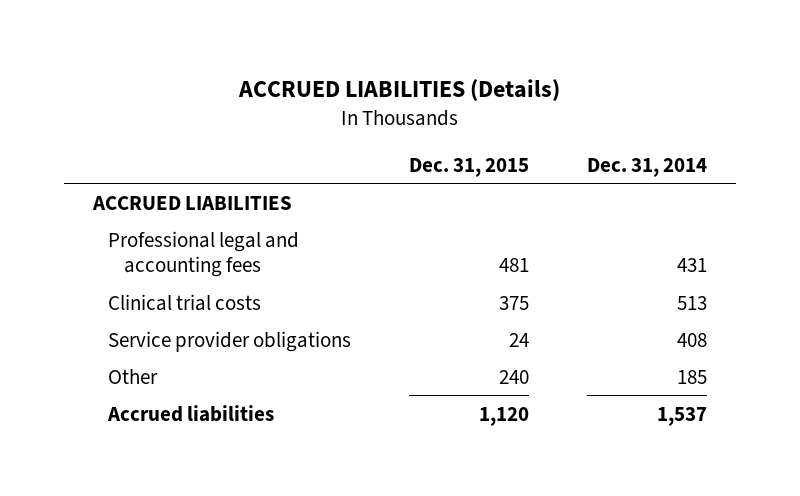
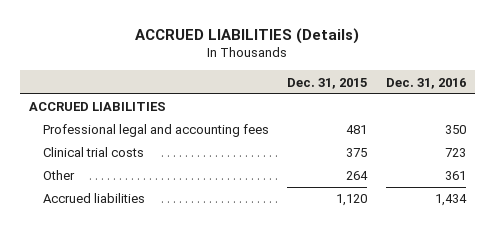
[587,157,708,177] Dec. 31, 2014 -> none
none -> [385,77,466,89] Dec. 31, 2016
[108,330,352,352] Service provider obligations -> none
[499,369,530,384] 240 -> [346,171,369,181] 264

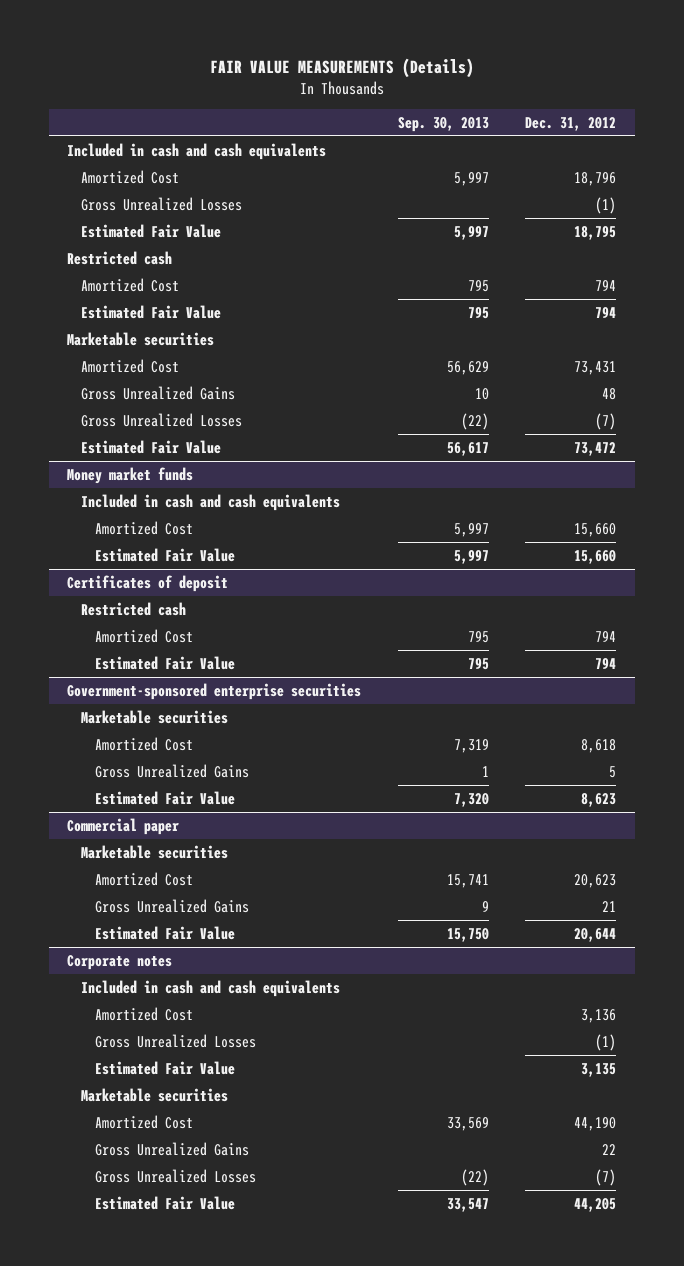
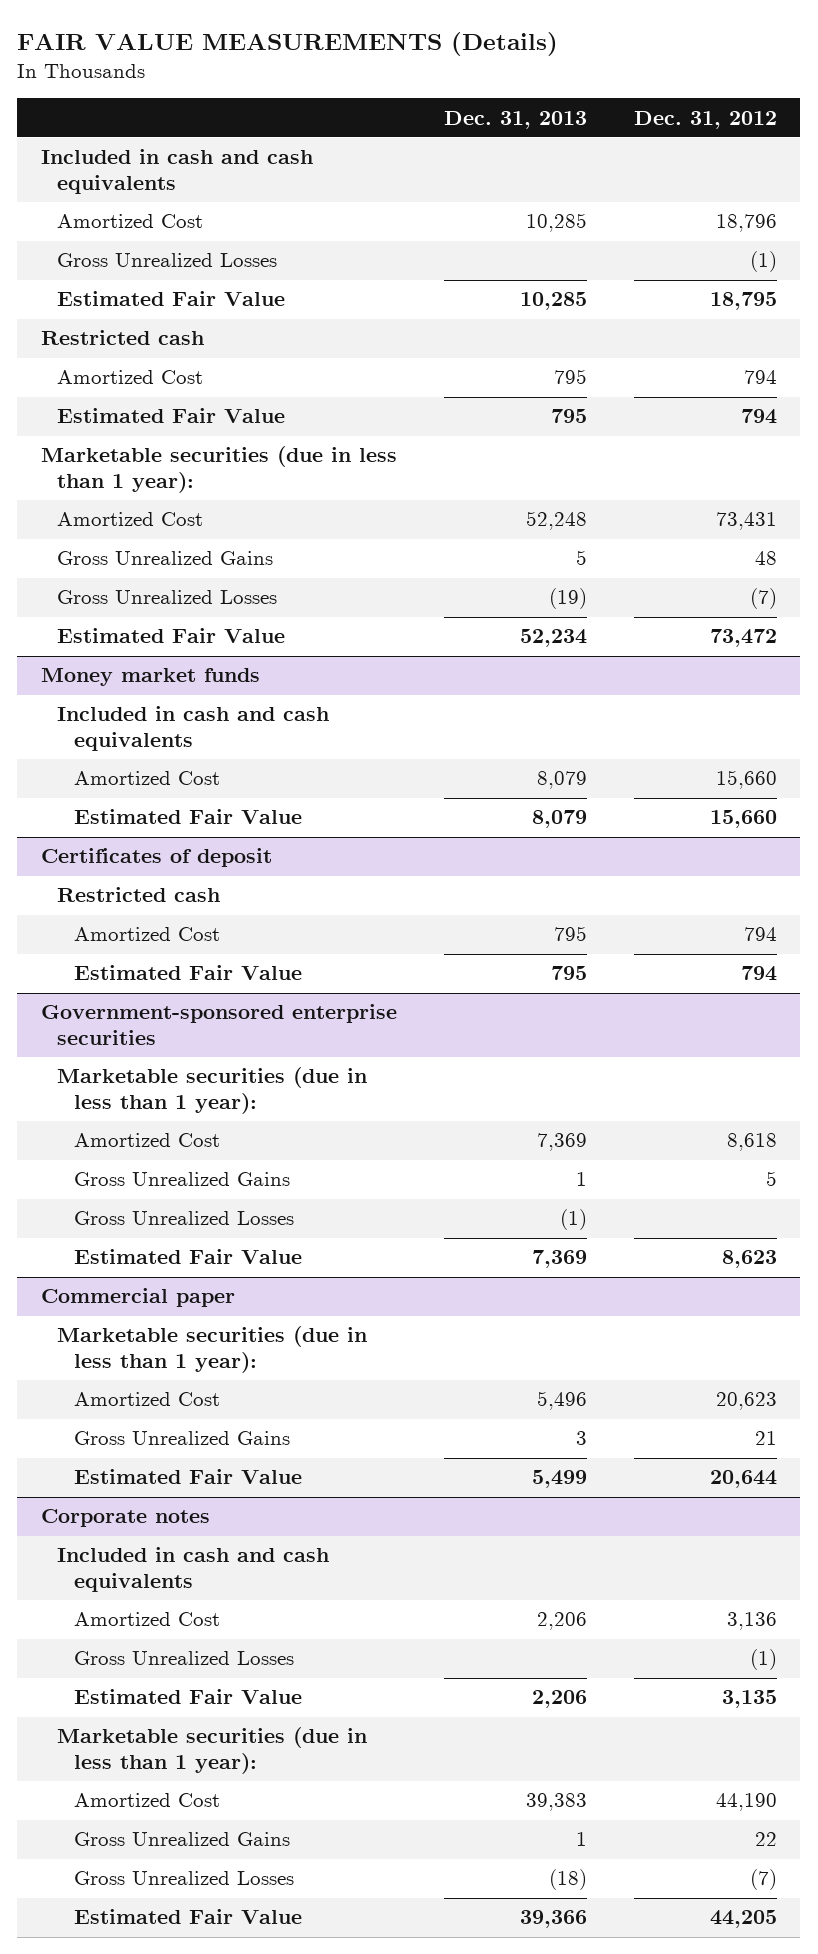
[397,116,489,132] Sep. 30, 2013 -> none
none -> [443,110,587,129] Dec. 31, 2013
[67,331,215,346] Marketable securities -> [40,446,397,493] Marketable securities (due in less than 1 year):
[81,709,229,724] Marketable securities -> [57,1067,368,1114] Marketable securities (due in less than 1 year):
none -> [73,1211,294,1226] Gross Unrealized Losses
[81,844,229,859] Marketable securities -> [57,1326,368,1373] Marketable securities (due in less than 1 year):
[81,1087,229,1102] Marketable securities -> [57,1727,368,1774] Marketable securities (due in less than 1 year):

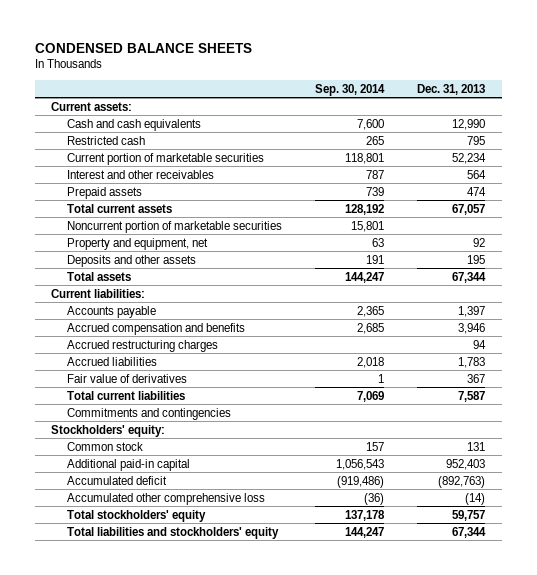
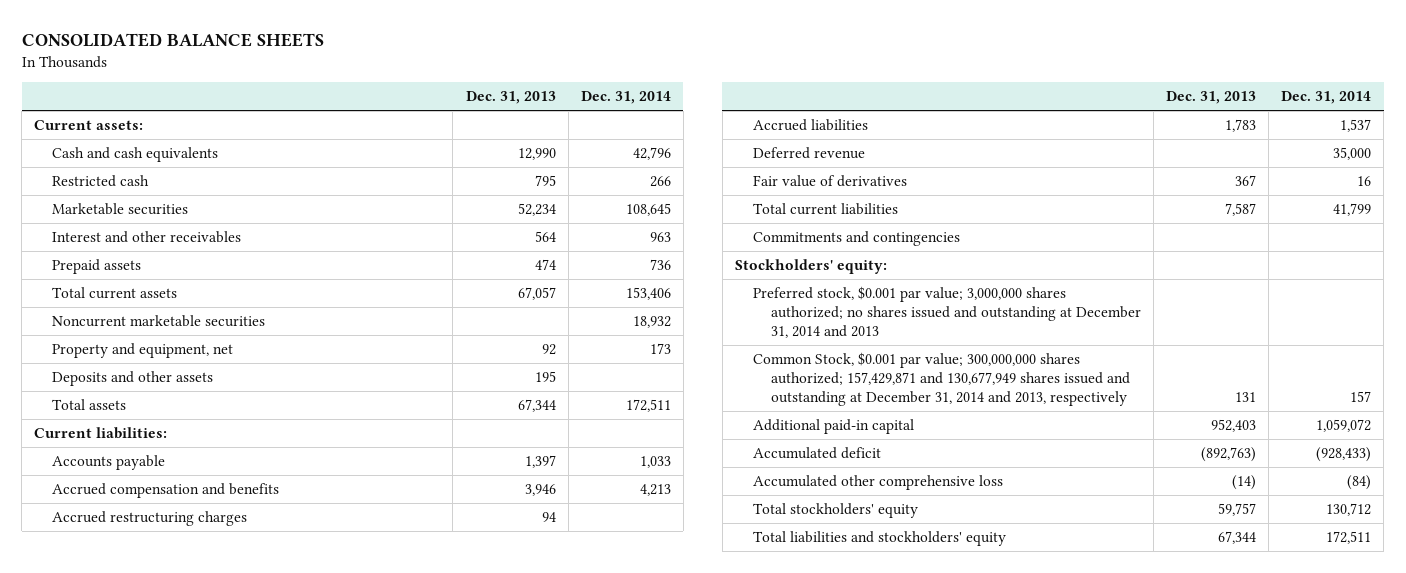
[34,42,252,53] CONDENSED BALANCE SHEETS -> [21,32,324,47] CONSOLIDATED BALANCE SHEETS
[315,83,386,96] Sep. 30, 2014 -> none
none -> [580,91,671,105] Dec. 31, 2014
[67,152,265,165] Current portion of marketable securities -> [52,202,189,215] Marketable securities
[67,220,283,233] Noncurrent portion of marketable securities -> [52,314,266,327] Noncurrent marketable securities
none -> [752,146,865,159] Deferred revenue
none -> [752,285,1141,339] Preferred stock, $0.001 par value; 3,000,000 shares authorized; no shares issued and outstanding at December 31, 2014 and 2013
[67,441,144,451] Common stock -> [752,351,1130,407] Common Stock, $0.001 par value; 300,000,000 shares authorized; 157,429,871 and 130,677,949 shares issued and outstanding at December 31, 2014 and 2013, respectively

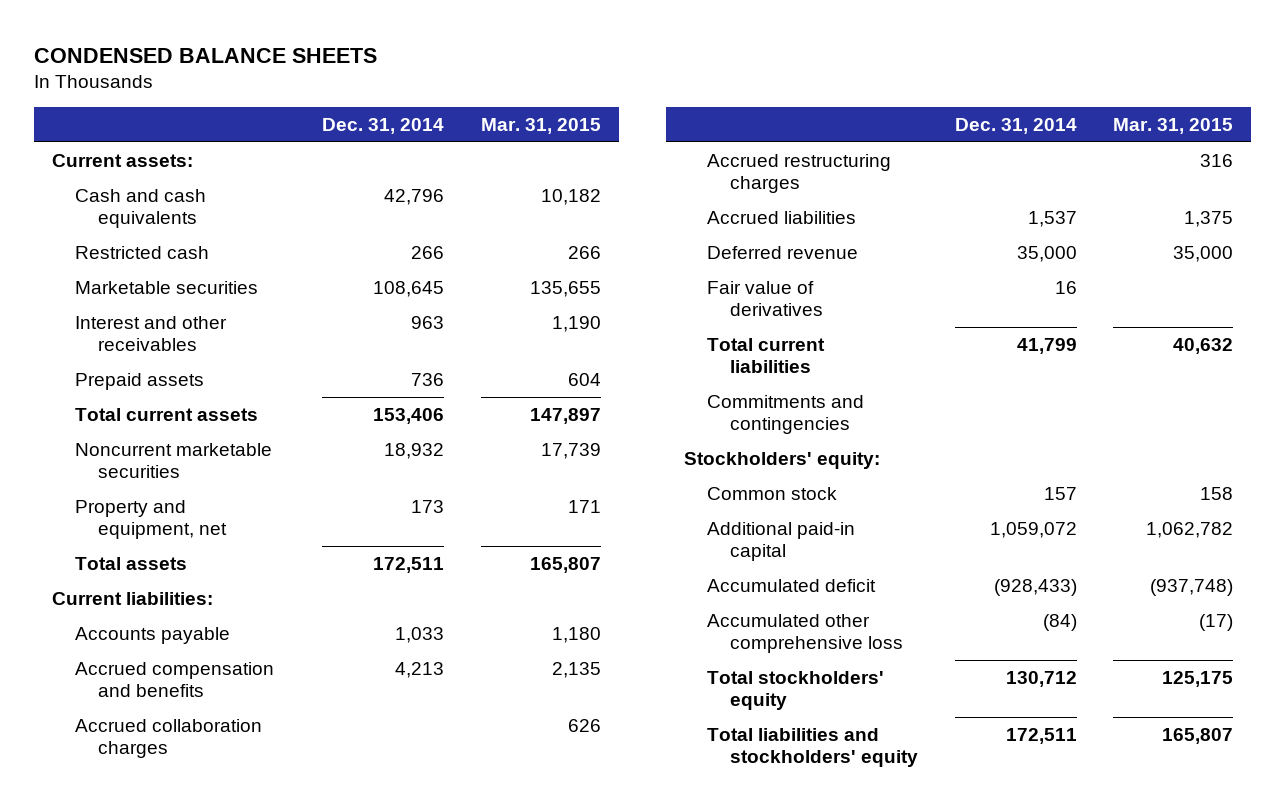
[21,32,324,47] CONSOLIDATED BALANCE SHEETS -> [33,47,377,63] CONDENSED BALANCE SHEETS
[465,91,556,105] Dec. 31, 2013 -> none
none -> [480,118,601,135] Mar. 31, 2015
[52,370,214,386] Deposits and other assets -> none
none -> [74,718,262,759] Accrued collaboration charges
[752,285,1141,339] Preferred stock, $0.001 par value; 3,000,000 shares authorized; no shares issued and outstanding at December 31, 2014 and 2013 -> none
[752,351,1130,407] Common Stock, $0.001 par value; 300,000,000 shares authorized; 157,429,871 and 130,677,949 shares issued and outstanding at December 31, 2014 and 2013, respectively -> [707,486,838,500] Common stock

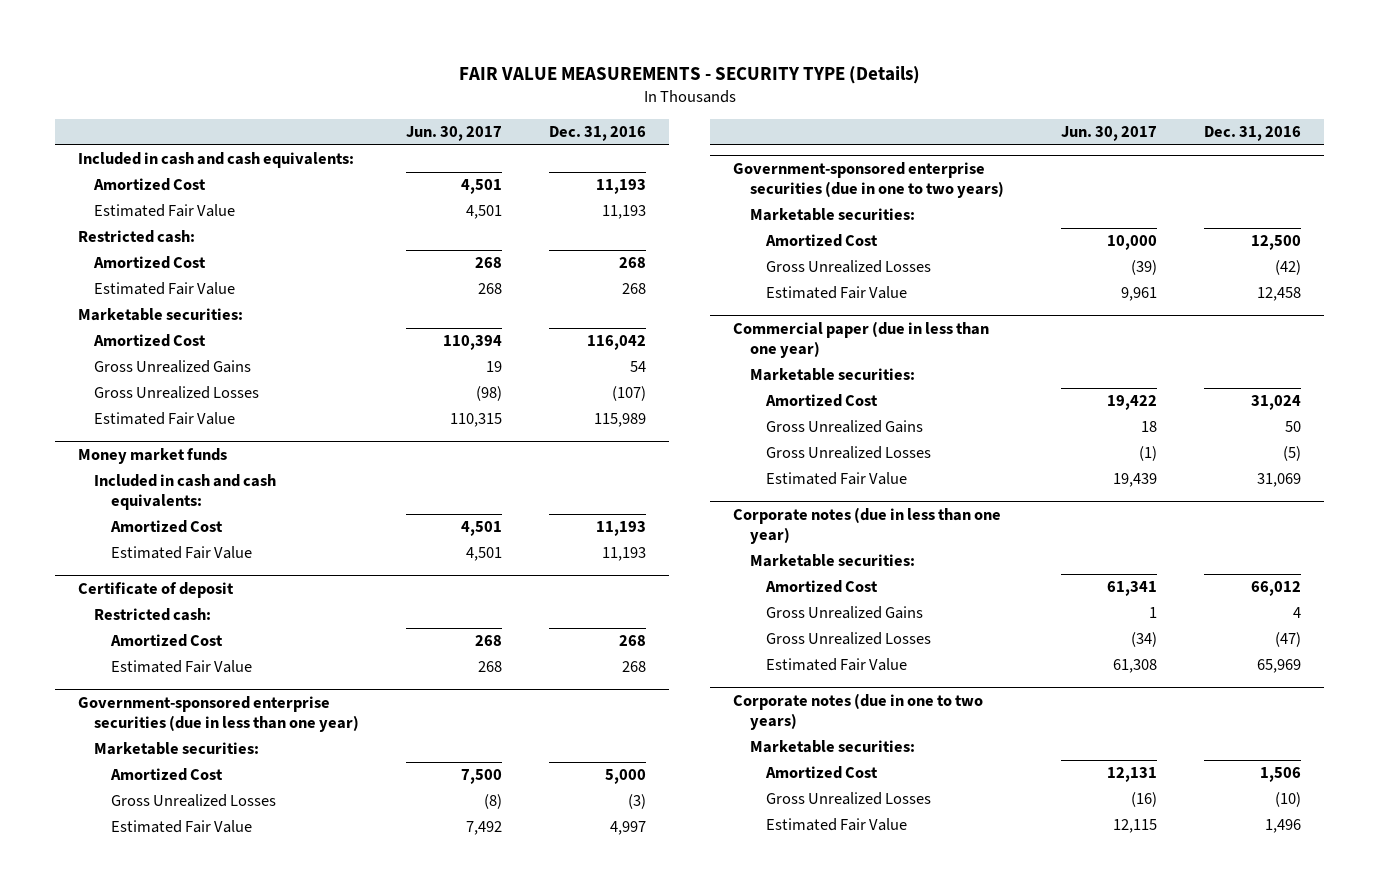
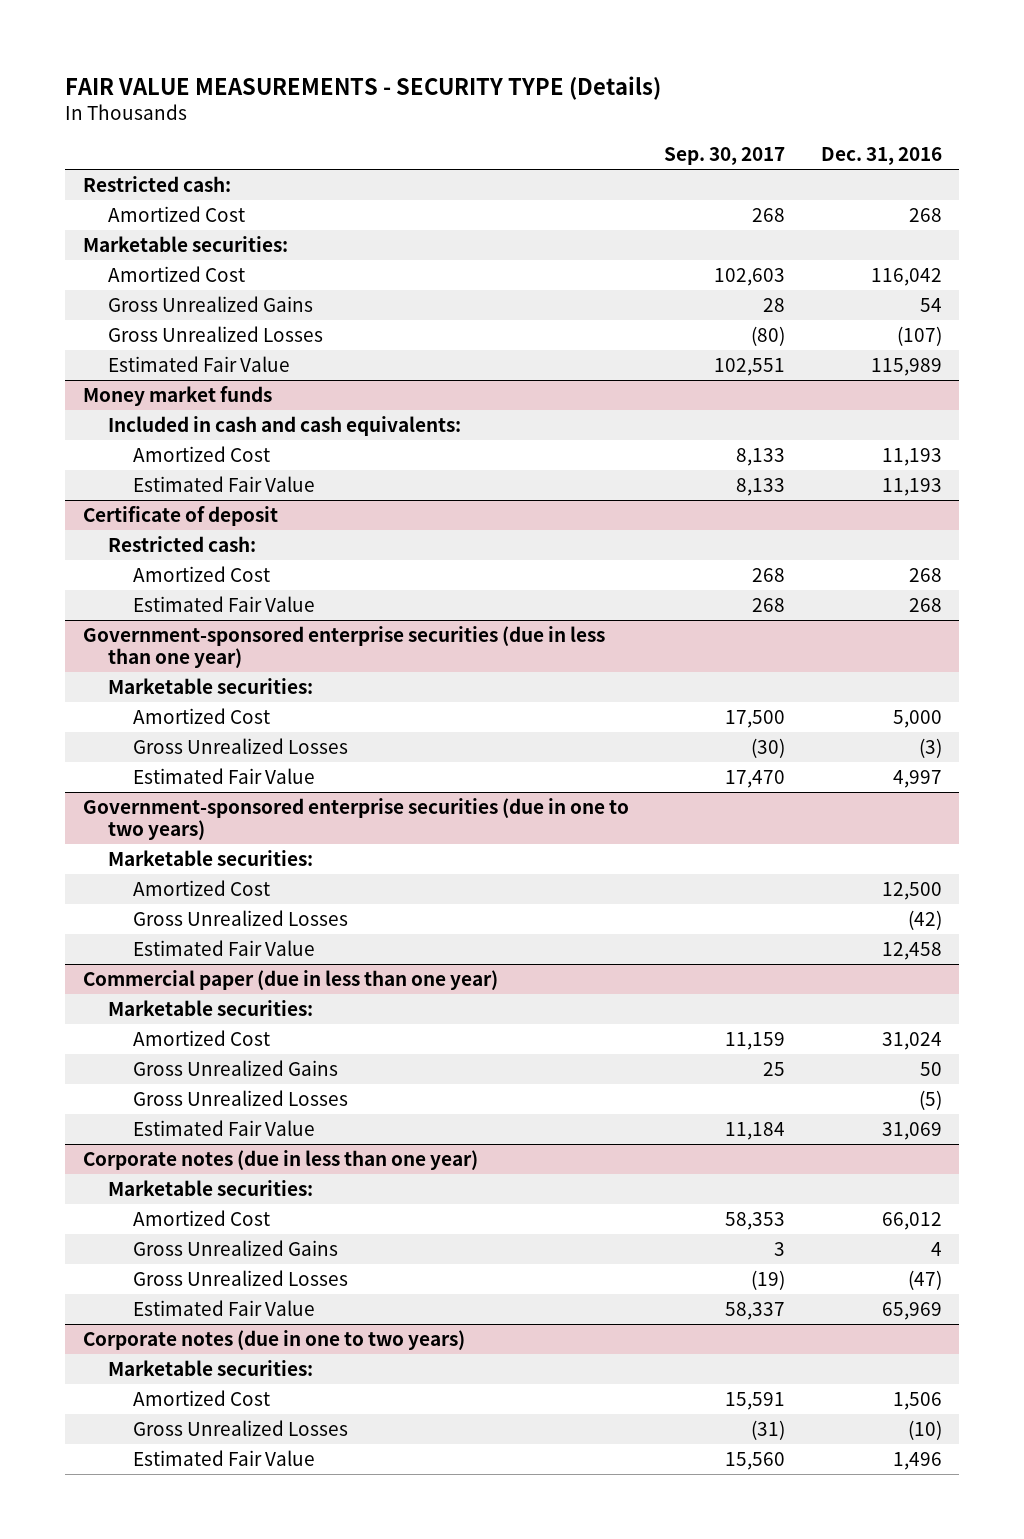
[406,126,503,142] Jun. 30, 2017 -> none
none -> [664,147,786,166] Sep. 30, 2017
[78,152,355,169] Included in cash and cash equivalents: -> none
[93,178,207,192] Amortized Cost -> none
[94,204,236,218] Estimated Fair Value -> none
[94,282,236,296] Estimated Fair Value -> none

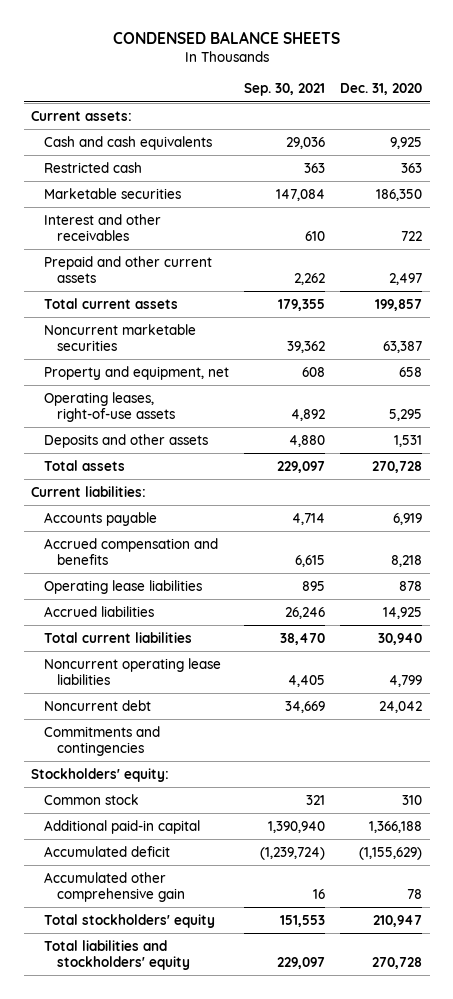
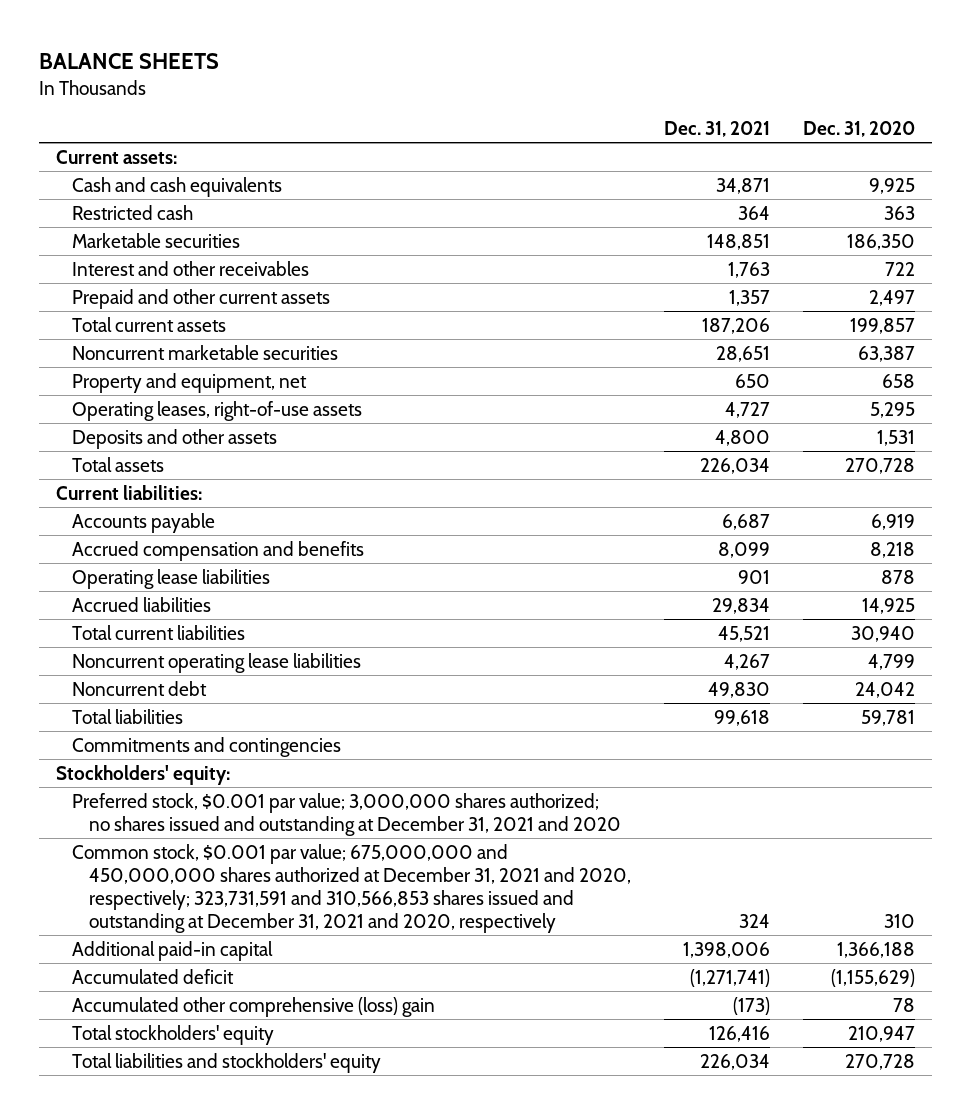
[112,31,340,45] CONDENSED BALANCE SHEETS -> [39,53,220,70] BALANCE SHEETS
[244,83,326,97] Sep. 30, 2021 -> none
none -> [663,120,770,137] Dec. 31, 2021
none -> [72,708,184,724] Total liabilities
none -> [72,792,621,836] Preferred stock, $0.001 par value; 3,000,000 shares authorized; no shares issued and outstanding at December 31, 2021 and 2020
[44,793,140,805] Common stock -> [72,843,631,933] Common stock, $0.001 par value; 675,000,000 and 450,000,000 shares authorized at December 31, 2021 and 2020, respectively; 323,731,591 and 310,566,853 shares issued and outstanding at December 31, 2021 and 2020, respectively
[44,871,185,902] Accumulated other comprehensive gain -> [72,996,436,1017] Accumulated other comprehensive (loss) gain

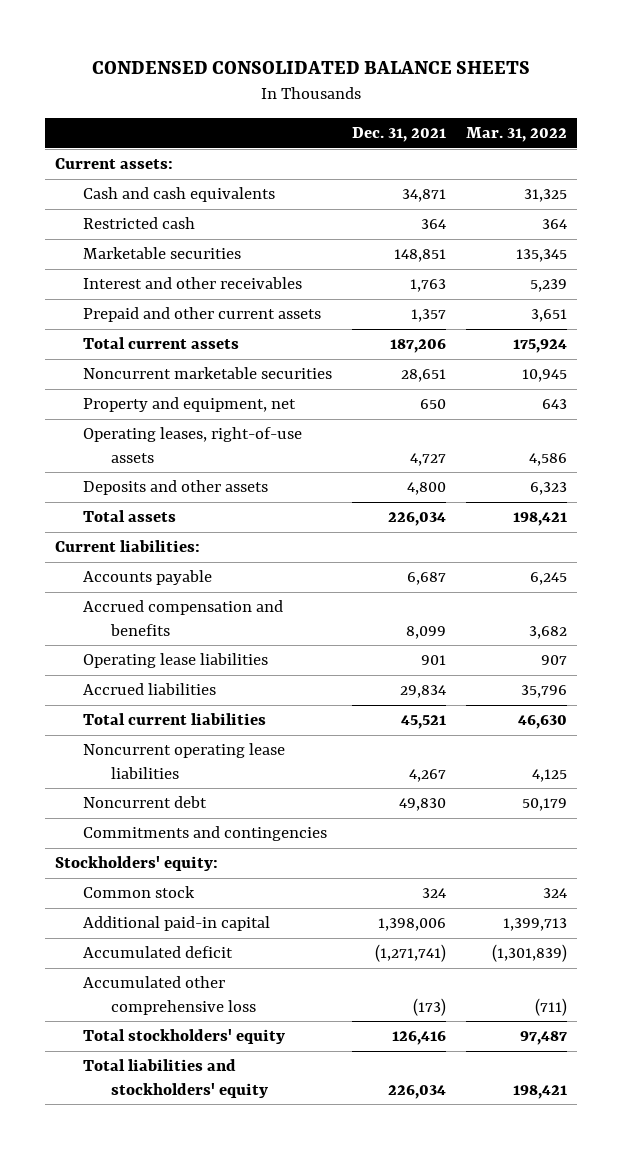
[39,53,220,70] BALANCE SHEETS -> [92,61,531,75] CONDENSED CONSOLIDATED BALANCE SHEETS
[802,120,915,137] Dec. 31, 2020 -> none
none -> [465,127,567,143] Mar. 31, 2022
[72,708,184,724] Total liabilities -> none
[72,792,621,836] Preferred stock, $0.001 par value; 3,000,000 shares authorized; no shares issued and outstanding at December 31, 2021 and 2020 -> none
[72,843,631,933] Common stock, $0.001 par value; 675,000,000 and 450,000,000 shares authorized at December 31, 2021 and 2020, respectively; 323,731,591 and 310,566,853 shares issued and outstanding at December 31, 2021 and 2020, respectively -> [83,886,196,899] Common stock
[72,996,436,1017] Accumulated other comprehensive (loss) gain -> [83,976,256,1015] Accumulated other comprehensive loss

